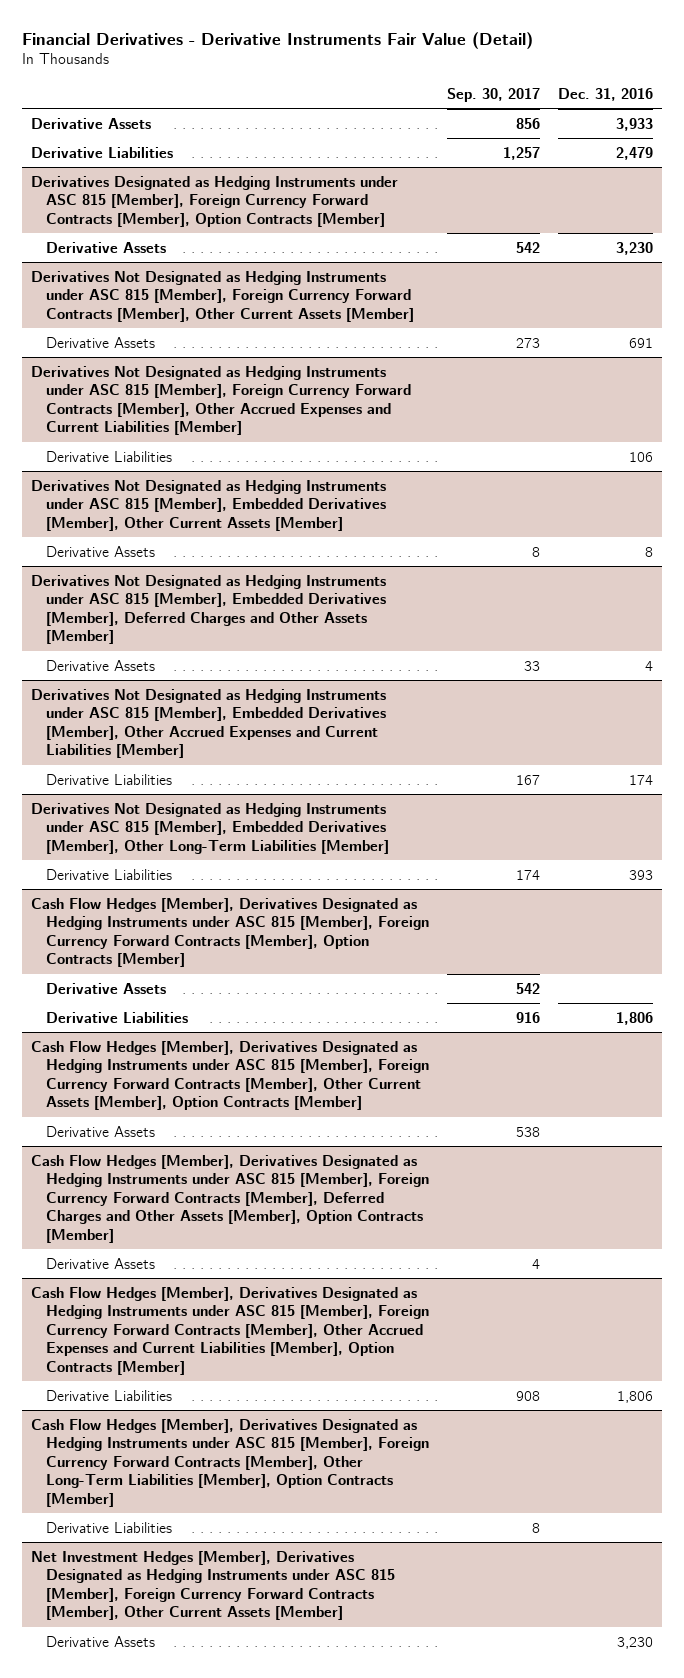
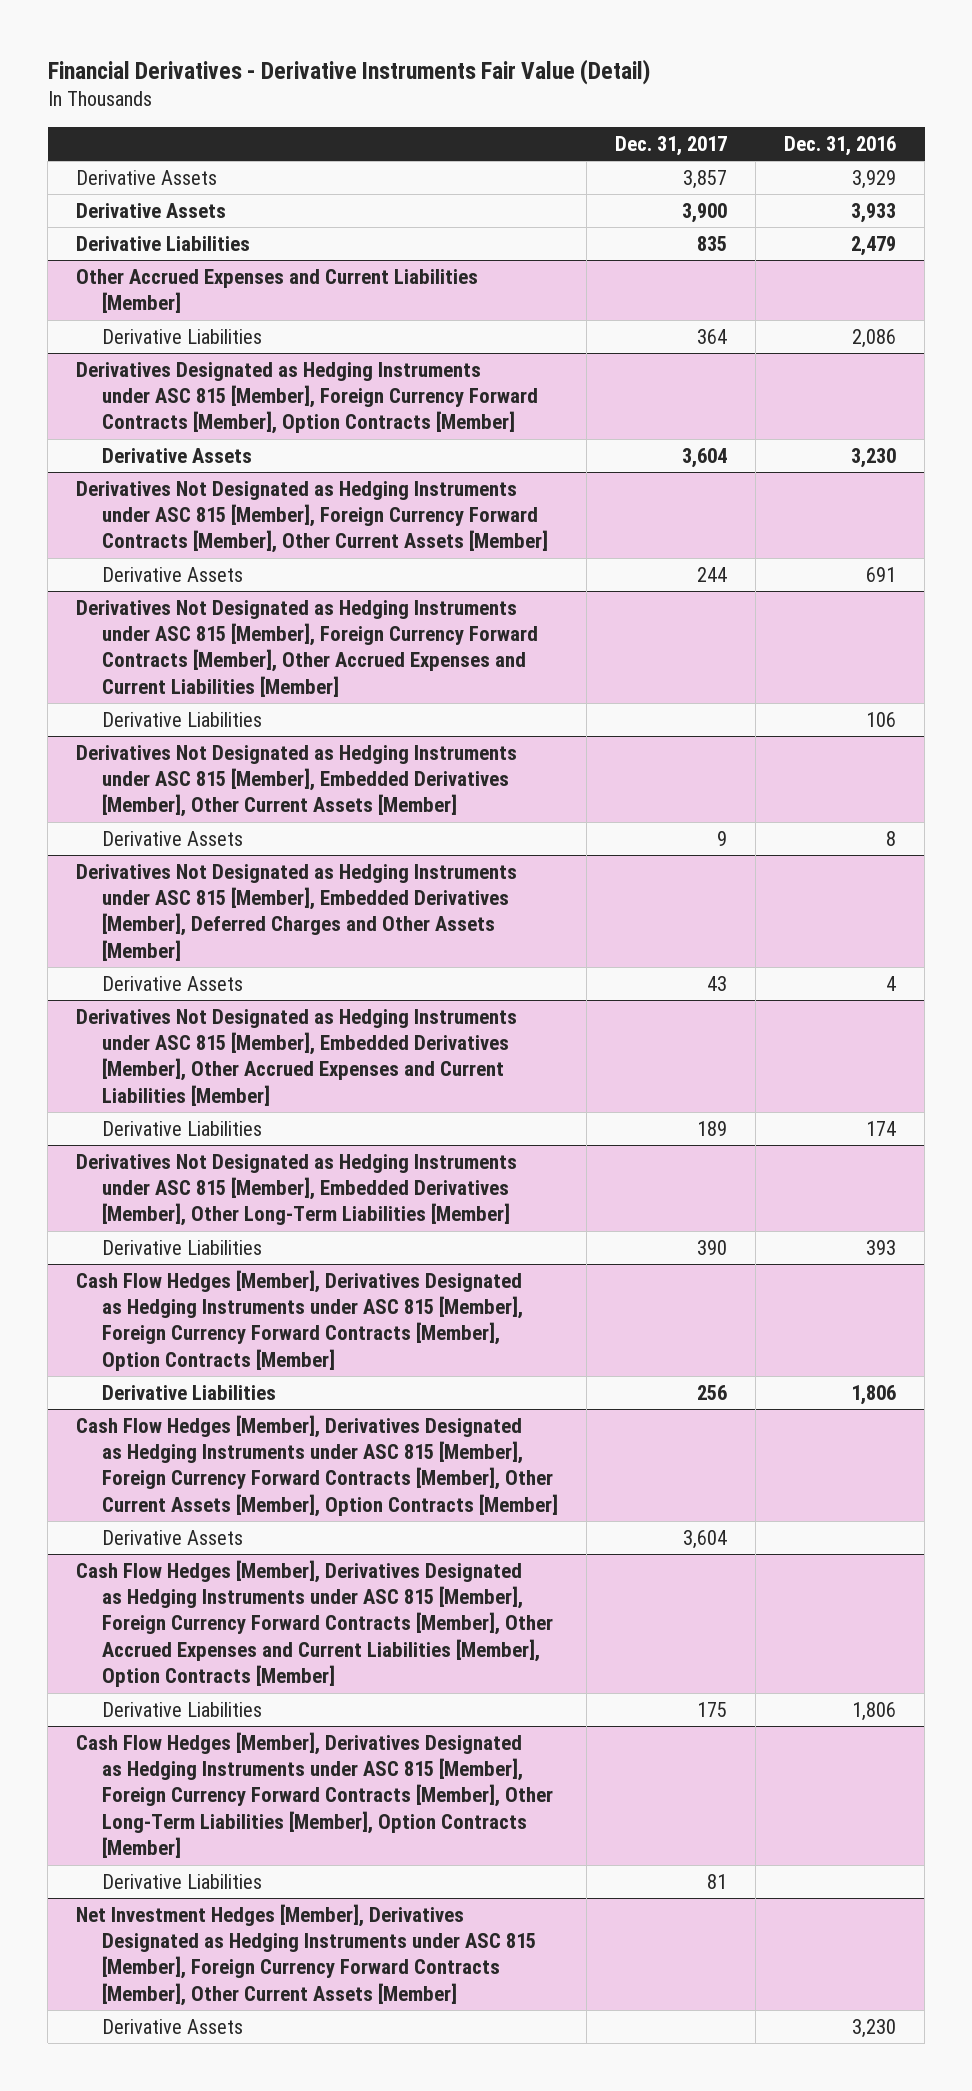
[447,87,541,102] Sep. 30, 2017 -> none
none -> [614,135,727,156] Dec. 31, 2017
none -> [76,169,218,185] Derivative Assets
none -> [76,268,479,314] Other Accrued Expenses and Current Liabilities [Member]
none -> [101,328,262,344] Derivative Liabilities
[46,982,167,994] Derivative Assets -> none
[31,1154,430,1243] Cash Flow Hedges [Member], Derivatives Designated as Hedging Instruments under ASC 815 [Member], Foreign Currency Forward Contracts [Member], Deferred Charges and Other Assets [Member], Option Contracts [Member] -> none
[46,1257,156,1269] Derivative Assets -> none

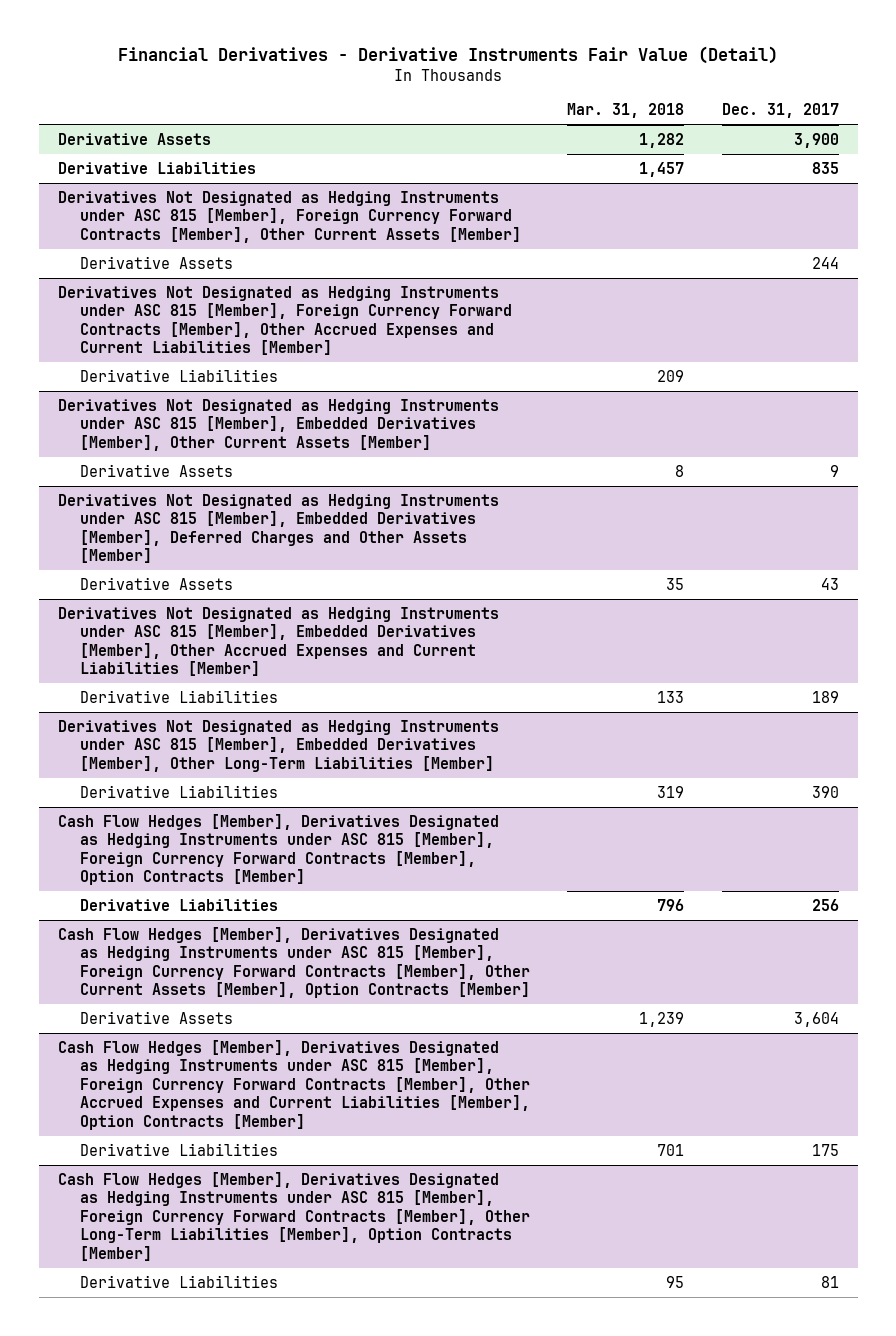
[784,135,897,156] Dec. 31, 2016 -> none
none -> [567,103,685,119] Mar. 31, 2018
[76,169,218,185] Derivative Assets -> none
[76,268,479,314] Other Accrued Expenses and Current Liabilities [Member] -> none
[101,328,262,344] Derivative Liabilities -> none
[76,361,538,435] Derivatives Designated as Hedging Instruments under ASC 815 [Member], Foreign Currency Forward Contracts [Member], Option Contracts [Member] -> none
[101,447,252,463] Derivative Assets -> none
[76,1903,536,2006] Net Investment Hedges [Member], Derivatives Designated as Hedging Instruments under ASC 815 [Member], Foreign Currency Forward Contracts [Member], Other Current Assets [Member] -> none
[101,2018,243,2034] Derivative Assets -> none

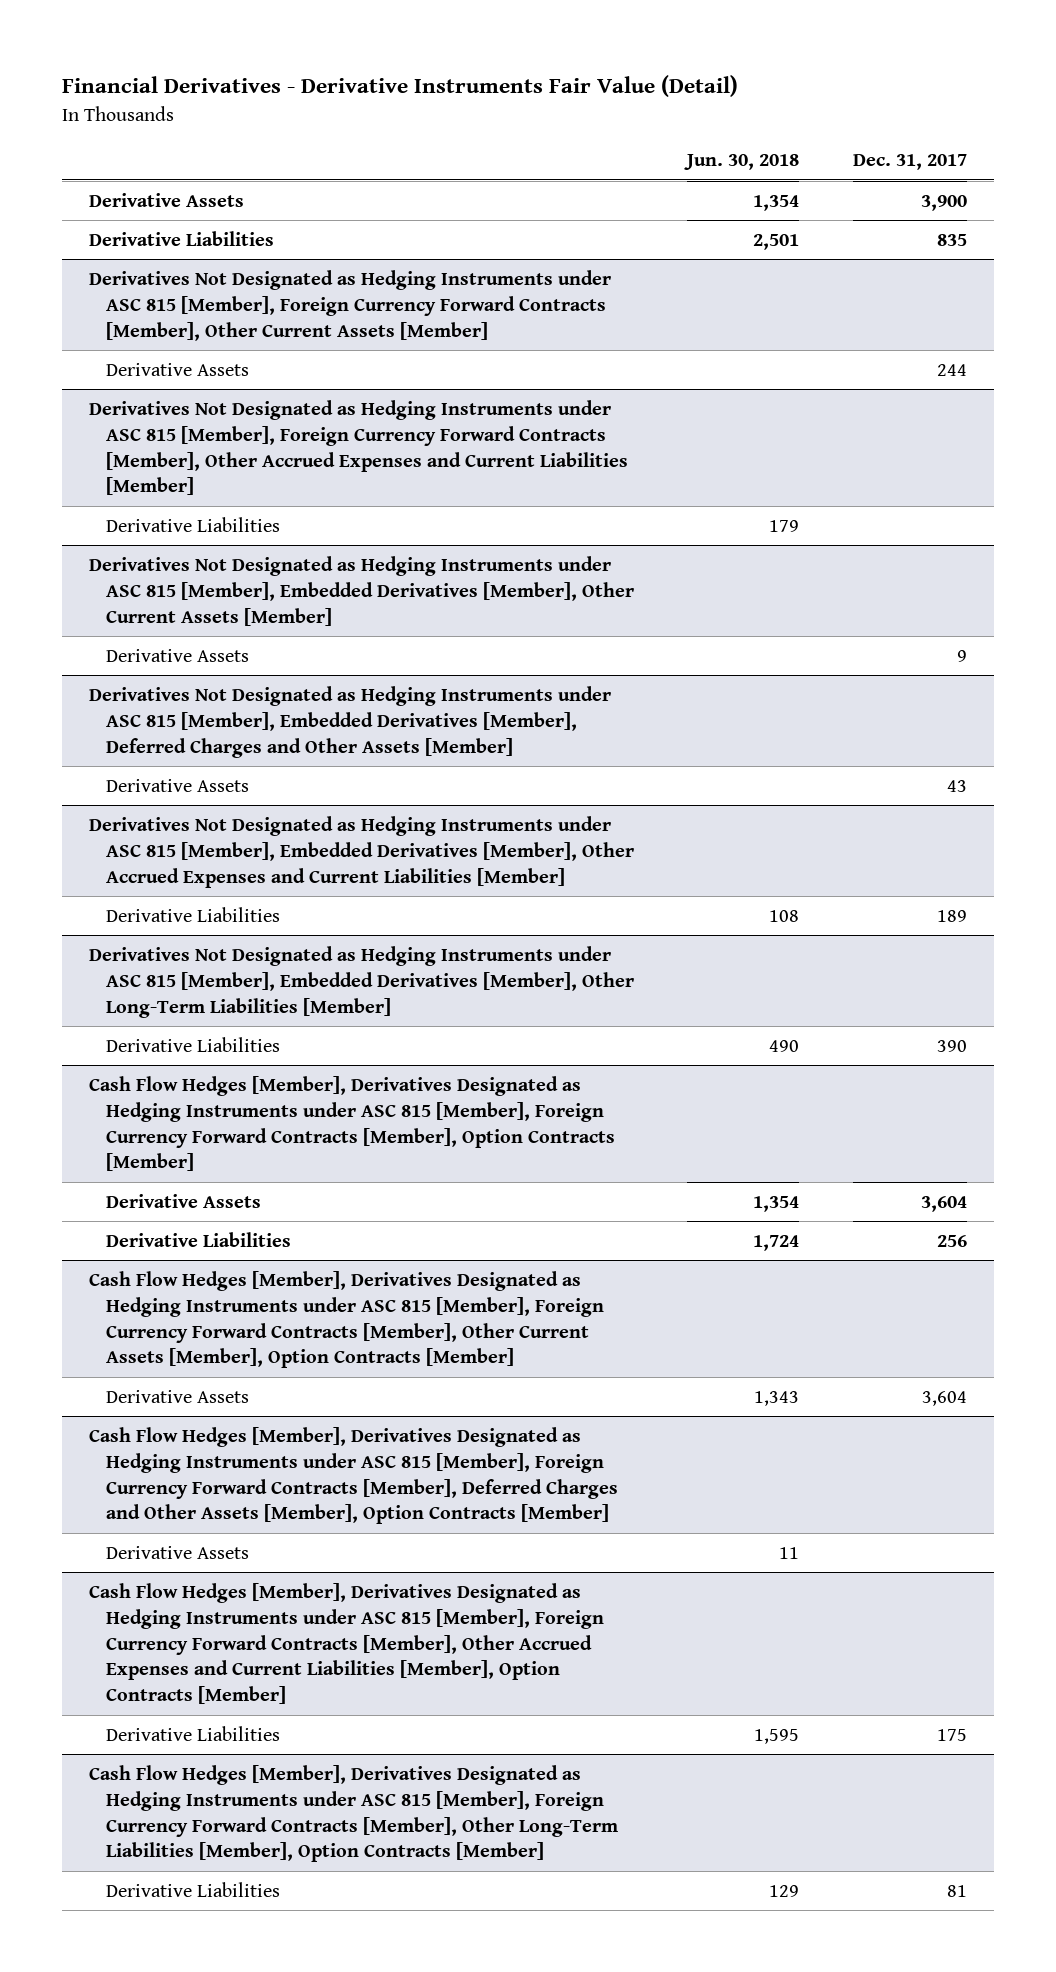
[567,103,685,119] Mar. 31, 2018 -> none
none -> [684,154,800,171] Jun. 30, 2018
none -> [105,1193,261,1208] Derivative Assets
none -> [89,1426,618,1525] Cash Flow Hedges [Member], Derivatives Designated as Hedging Instruments under ASC 815 [Member], Foreign Currency Forward Contracts [Member], Deferred Charges and Other Assets [Member], Option Contracts [Member]
none -> [105,1545,249,1559] Derivative Assets

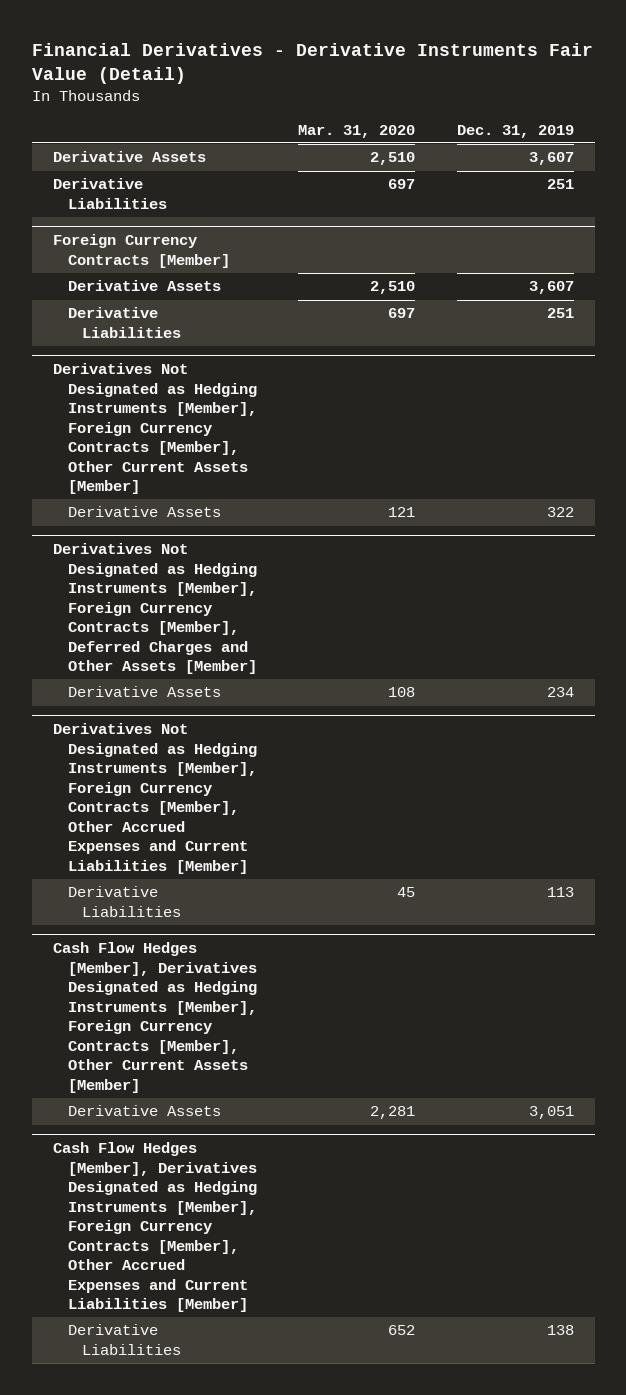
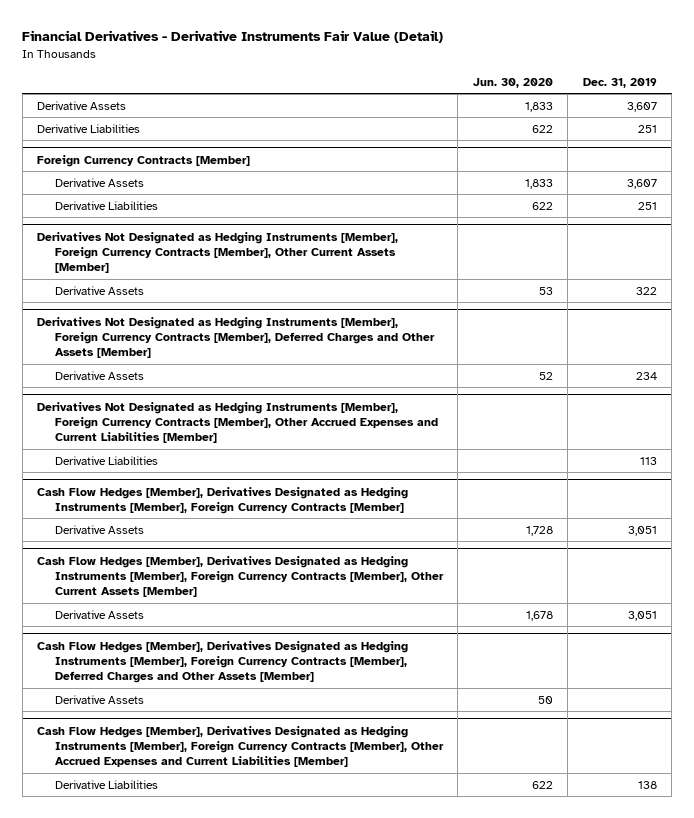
[298,124,416,138] Mar. 31, 2020 -> none
none -> [472,77,553,88] Jun. 30, 2020
none -> [37,486,409,514] Cash Flow Hedges [Member], Derivatives Designated as Hedging Instruments [Member], Foreign Currency Contracts [Member]
none -> [54,524,144,534] Derivative Assets
none -> [37,640,409,684] Cash Flow Hedges [Member], Derivatives Designated as Hedging Instruments [Member], Foreign Currency Contracts [Member], Deferred Charges and Other Assets [Member]
none -> [54,694,144,704] Derivative Assets

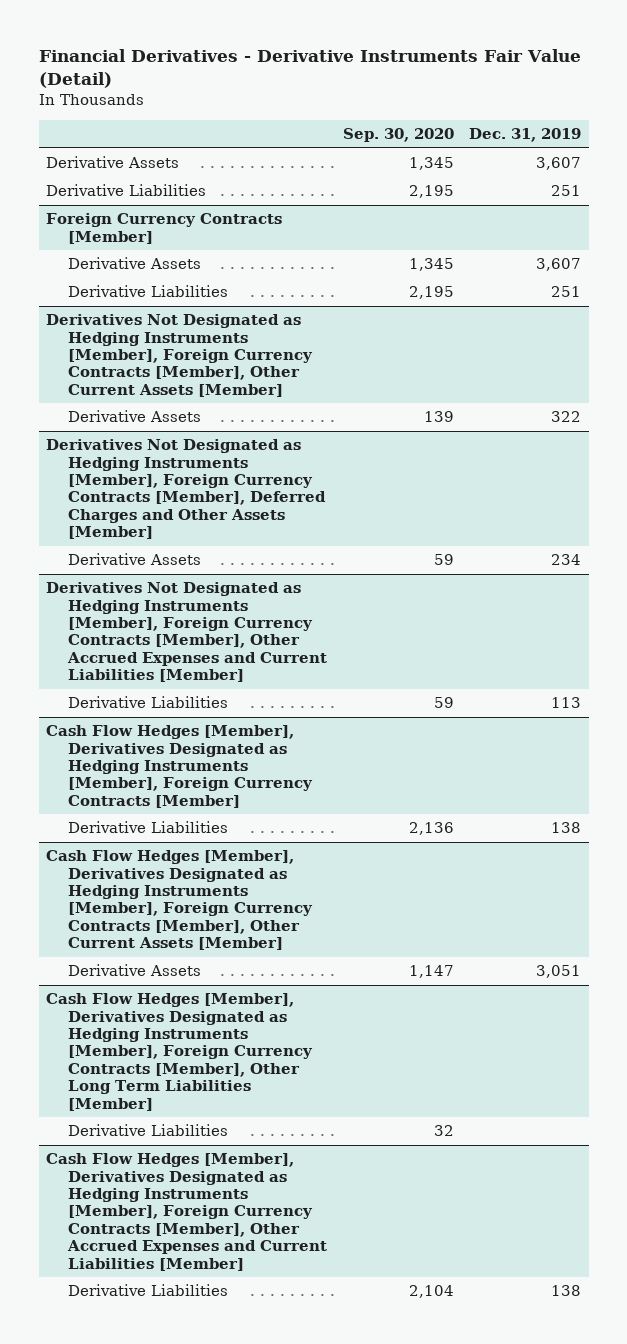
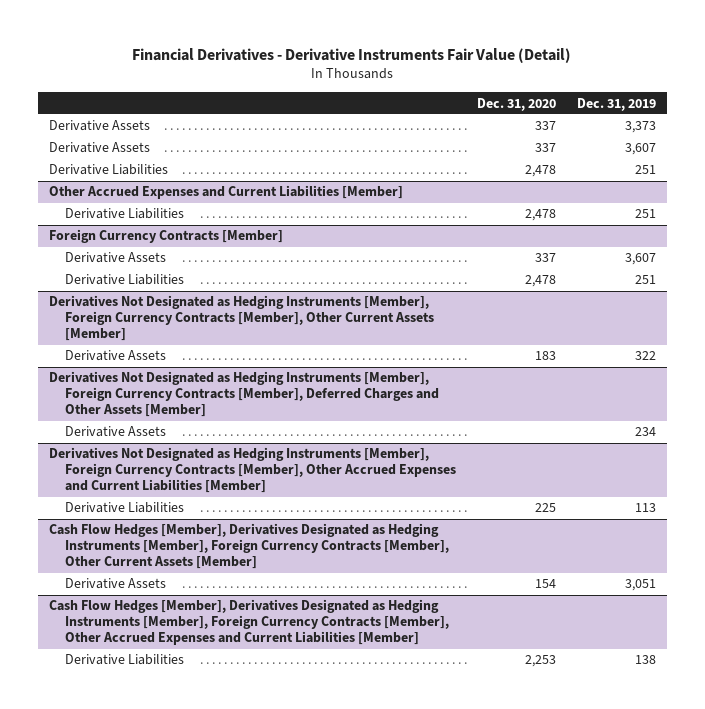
[342,128,454,143] Sep. 30, 2020 -> none
none -> [477,97,557,111] Dec. 31, 2020
none -> [48,120,150,132] Derivative Assets
none -> [48,185,403,200] Other Accrued Expenses and Current Liabilities [Member]
none -> [65,208,185,220] Derivative Liabilities
[46,725,314,808] Cash Flow Hedges [Member], Derivatives Designated as Hedging Instruments [Member], Foreign Currency Contracts [Member] -> none
[68,821,229,834] Derivative Liabilities -> none
[46,993,314,1111] Cash Flow Hedges [Member], Derivatives Designated as Hedging Instruments [Member], Foreign Currency Contracts [Member], Other Long Term Liabilities [Member] -> none
[68,1124,229,1137] Derivative Liabilities -> none

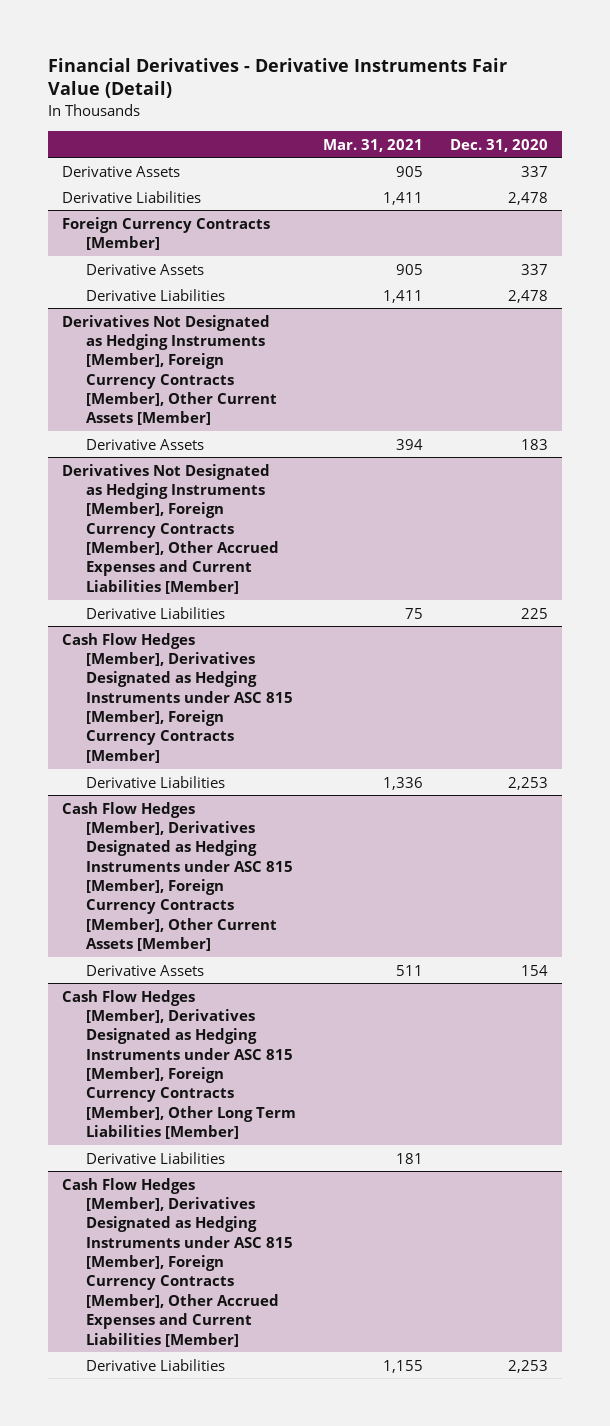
[577,97,657,111] Dec. 31, 2019 -> none
none -> [322,138,423,152] Mar. 31, 2021
[48,142,150,154] Derivative Assets -> none
[48,185,403,200] Other Accrued Expenses and Current Liabilities [Member] -> none
[65,208,185,220] Derivative Liabilities -> none
[48,371,440,418] Derivatives Not Designated as Hedging Instruments [Member], Foreign Currency Contracts [Member], Deferred Charges and Other Assets [Member] -> none
[65,426,167,438] Derivative Assets -> none
none -> [61,632,293,763] Cash Flow Hedges [Member], Derivatives Designated as Hedging Instruments under ASC 815 [Member], Foreign Currency Contracts [Member]
none -> [85,775,225,788] Derivative Liabilities
[48,523,450,570] Cash Flow Hedges [Member], Derivatives Designated as Hedging Instruments [Member], Foreign Currency Contracts [Member], Other Current Assets [Member] -> [61,801,293,952] Cash Flow Hedges [Member], Derivatives Designated as Hedging Instruments under ASC 815 [Member], Foreign Currency Contracts [Member], Other Current Assets [Member]
none -> [61,989,296,1140] Cash Flow Hedges [Member], Derivatives Designated as Hedging Instruments under ASC 815 [Member], Foreign Currency Contracts [Member], Other Long Term Liabilities [Member]
none -> [85,1151,225,1164] Derivative Liabilities
[48,599,450,646] Cash Flow Hedges [Member], Derivatives Designated as Hedging Instruments [Member], Foreign Currency Contracts [Member], Other Accrued Expenses and Current Liabilities [Member] -> [61,1177,293,1347] Cash Flow Hedges [Member], Derivatives Designated as Hedging Instruments under ASC 815 [Member], Foreign Currency Contracts [Member], Other Accrued Expenses and Current Liabilities [Member]

